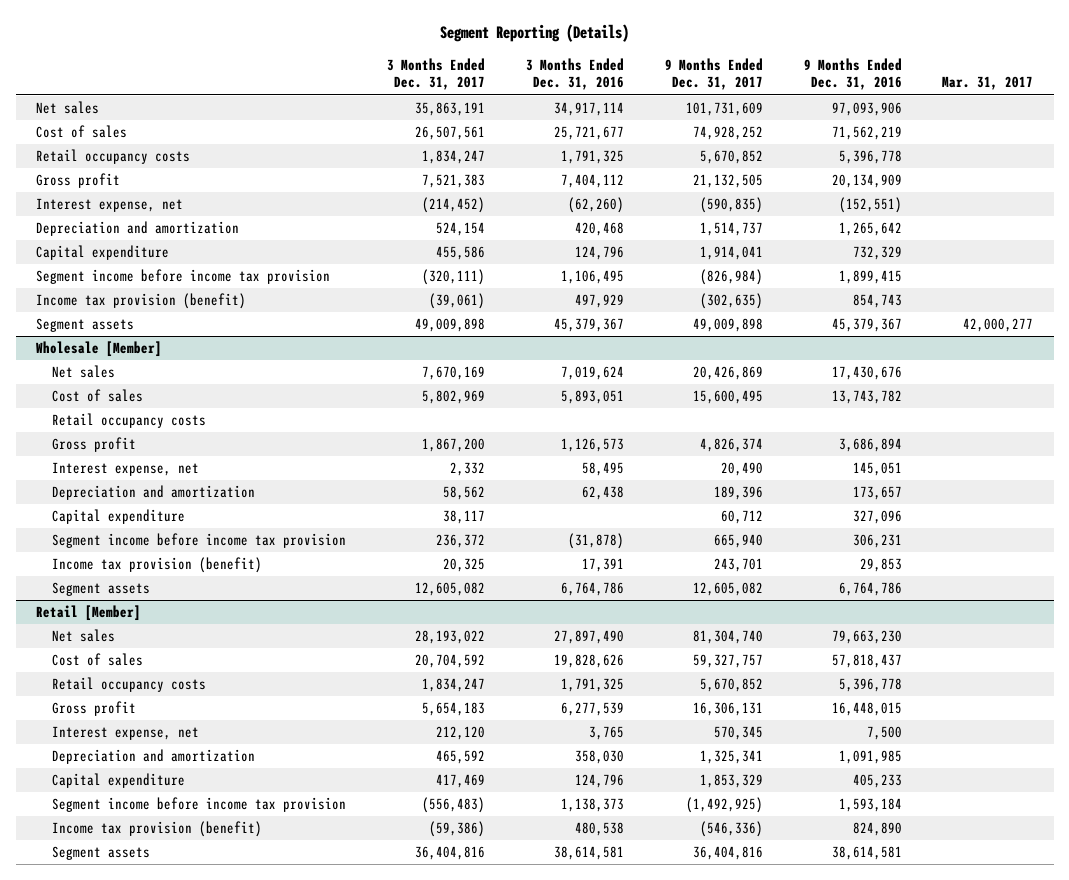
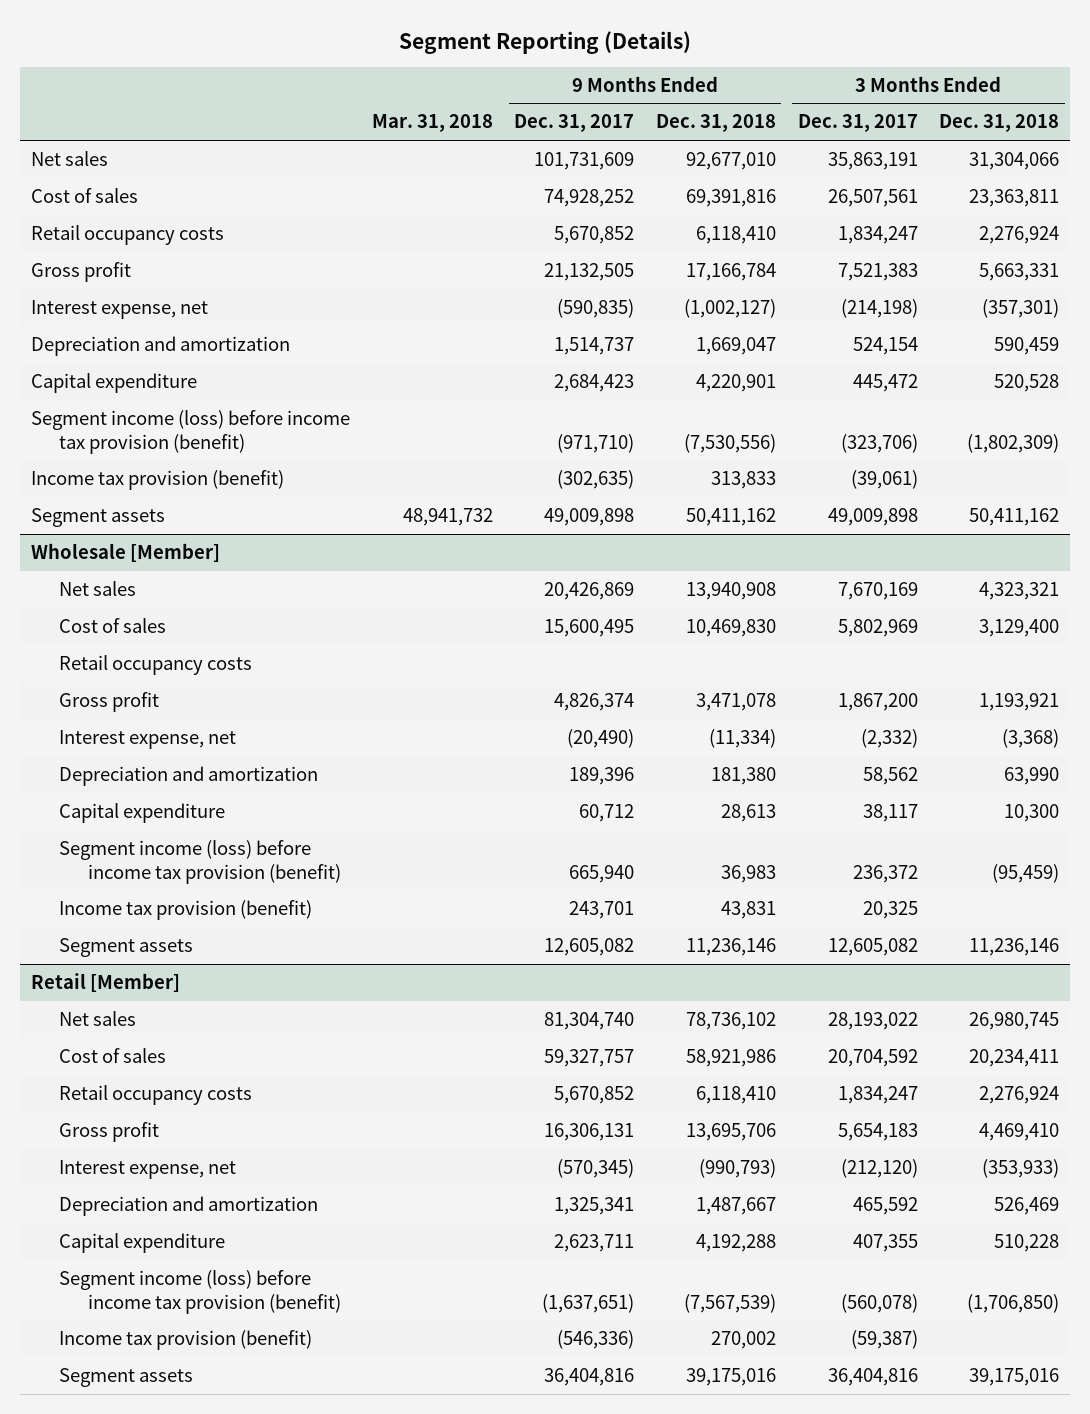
[525,57,624,91] 3 Months Ended Dec. 31, 2016 -> none
[803,57,902,91] 9 Months Ended Dec. 31, 2016 -> none
[942,76,1034,91] Mar. 31, 2017 -> none
none -> [371,114,493,133] Mar. 31, 2018
none -> [655,114,776,133] Dec. 31, 2018
none -> [939,114,1060,133] Dec. 31, 2018
[422,197,486,214] (214,452) -> [840,298,918,318] (214,198)
[436,246,486,261] 455,586 -> [852,373,918,392] 445,472
[699,246,763,261] 1,914,041 -> [554,373,635,392] 2,684,423
[36,269,331,285] Segment income before income tax provision -> [31,409,351,454] Segment income (loss) before income tax provision (benefit)
[422,269,486,286] (320,111) -> [840,433,918,453] (323,706)
[699,269,763,286] (826,984) -> [557,433,635,453] (971,710)
[450,462,486,477] 2,332 -> [860,728,918,748] (2,332)
[720,462,763,477] 20,490 -> [567,728,635,748] (20,490)
[52,533,347,549] Segment income before income tax provision -> [59,839,341,884] Segment income (loss) before income tax provision (benefit)
[436,726,486,741] 212,120 -> [840,1158,918,1178] (212,120)
[713,726,763,741] 570,345 -> [557,1158,635,1178] (570,345)
[436,774,486,789] 417,469 -> [852,1233,918,1252] 407,355
[699,774,763,789] 1,853,329 -> [554,1233,635,1252] 2,623,711
[52,797,347,813] Segment income before income tax provision -> [59,1269,341,1314] Segment income (loss) before income tax provision (benefit)
[422,797,486,814] (556,483) -> [840,1293,918,1313] (560,078)
[685,797,763,814] (1,492,925) -> [542,1293,635,1313] (1,637,651)
[429,821,486,838] (59,386) -> [850,1329,918,1349] (59,387)

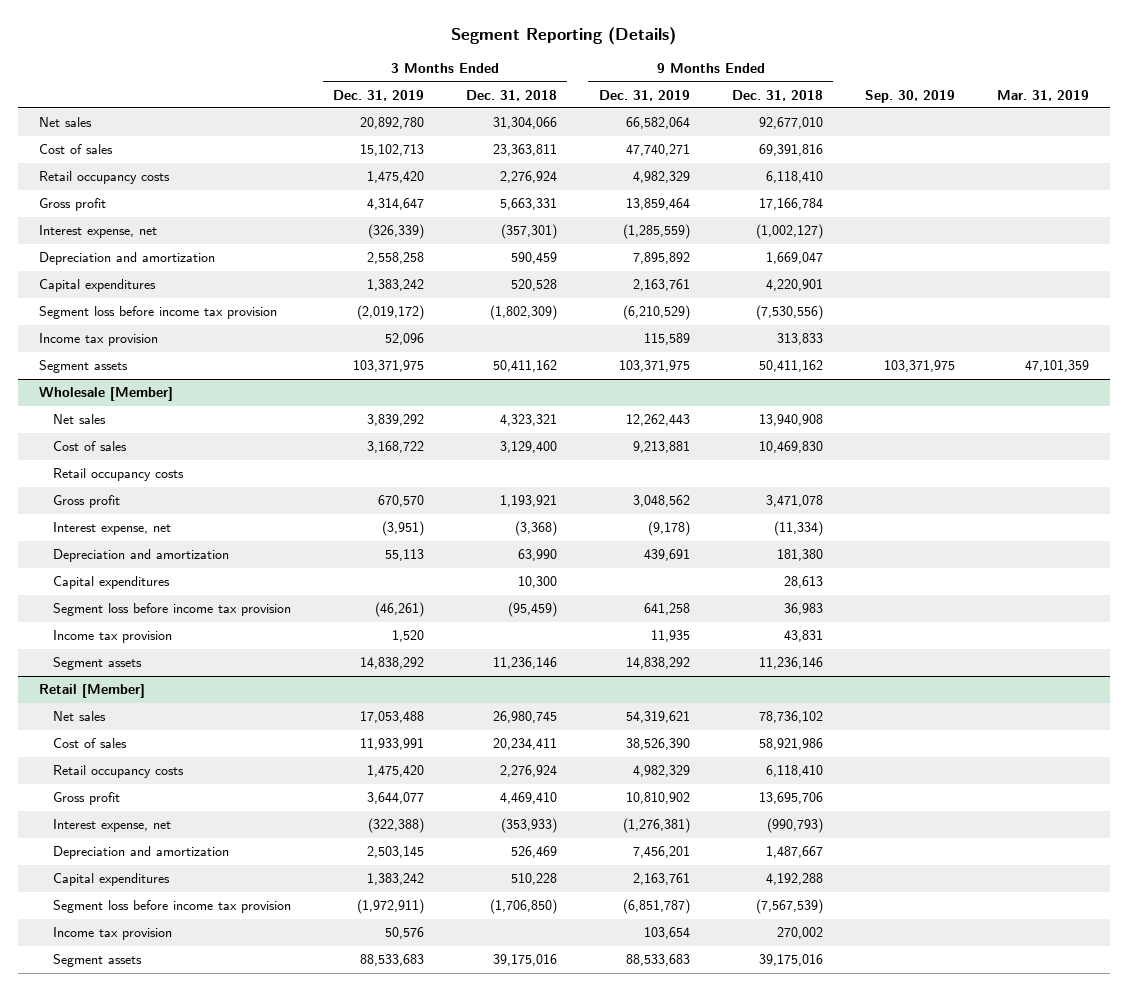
[371,114,493,133] Mar. 31, 2018 -> none
[514,114,635,133] Dec. 31, 2017 -> none
[797,114,918,133] Dec. 31, 2017 -> none
none -> [333,89,425,101] Dec. 31, 2019
none -> [598,89,690,101] Dec. 31, 2019
none -> [864,89,955,103] Sep. 30, 2019
none -> [996,89,1089,101] Mar. 31, 2019
[31,372,198,393] Capital expenditure -> [39,279,157,293] Capital expenditures
[31,409,351,454] Segment income (loss) before income tax provision (benefit) -> [39,306,278,320] Segment loss before income tax provision
[31,469,285,490] Income tax provision (benefit) -> [39,333,159,347] Income tax provision
[59,802,226,823] Capital expenditure -> [53,576,171,590] Capital expenditures
[59,839,341,884] Segment income (loss) before income tax provision (benefit) -> [53,603,292,617] Segment loss before income tax provision
[59,899,313,920] Income tax provision (benefit) -> [53,630,173,644] Income tax provision
[59,1232,226,1253] Capital expenditure -> [53,873,171,887] Capital expenditures
[59,1269,341,1314] Segment income (loss) before income tax provision (benefit) -> [53,900,292,914] Segment loss before income tax provision
[59,1329,313,1350] Income tax provision (benefit) -> [53,927,173,941] Income tax provision

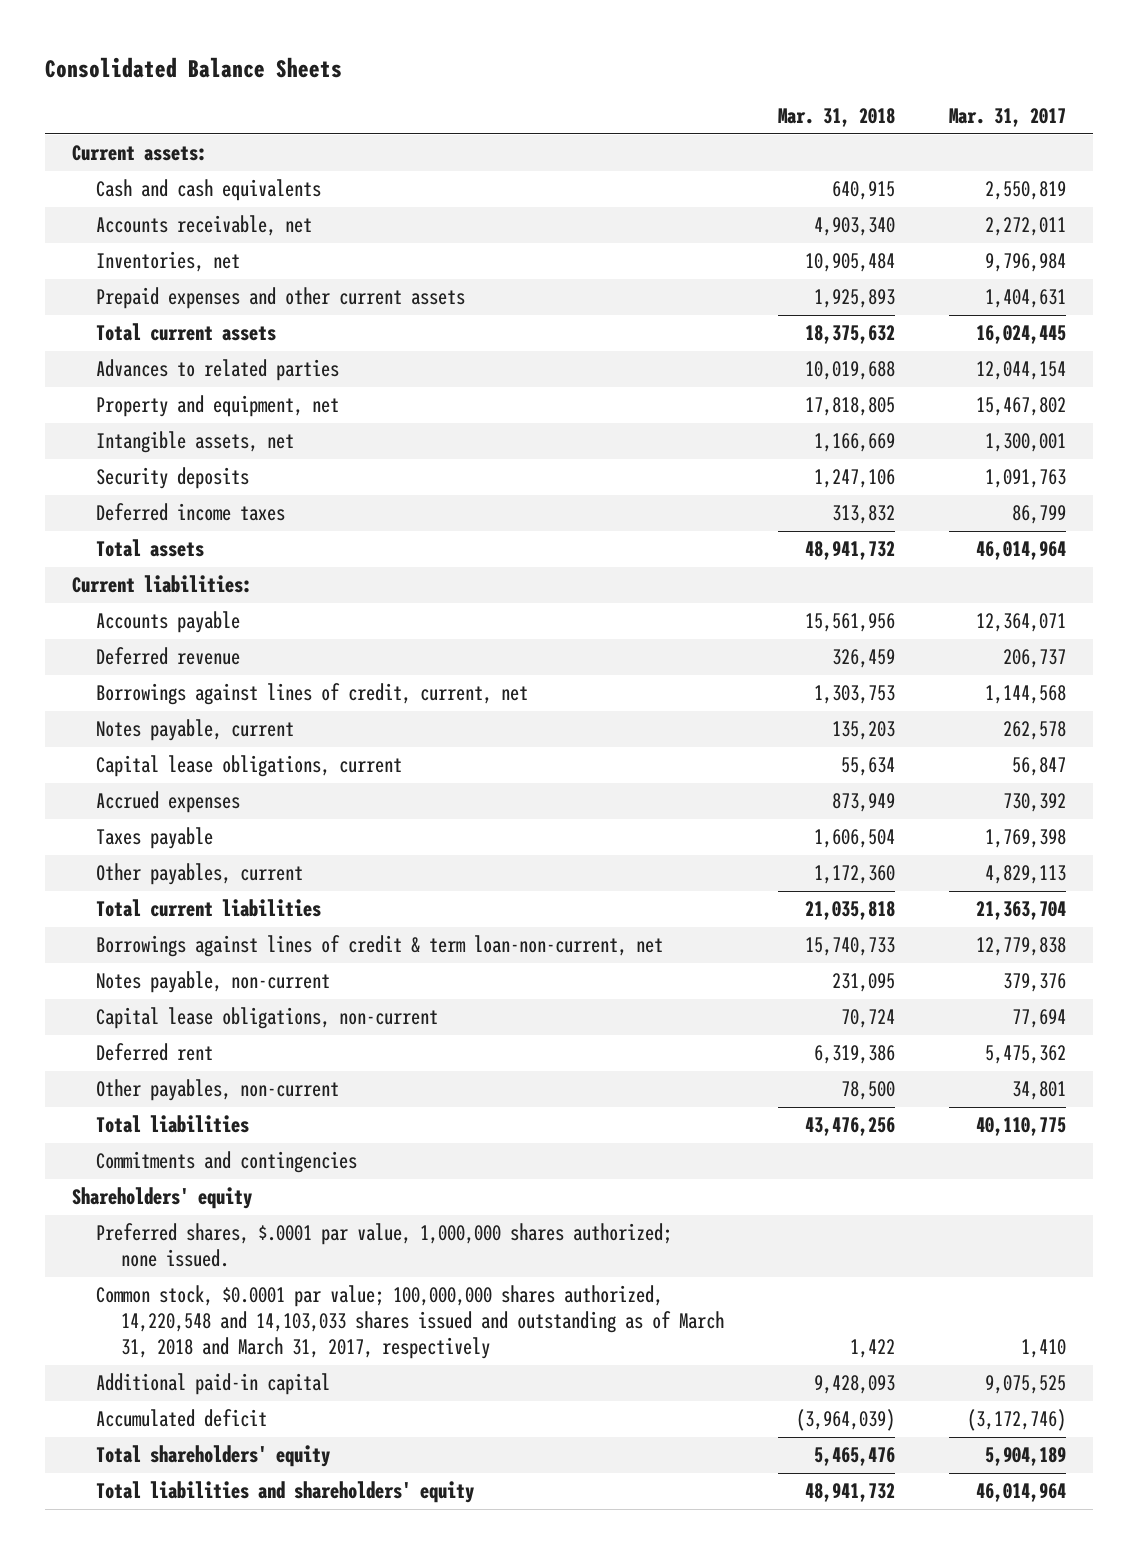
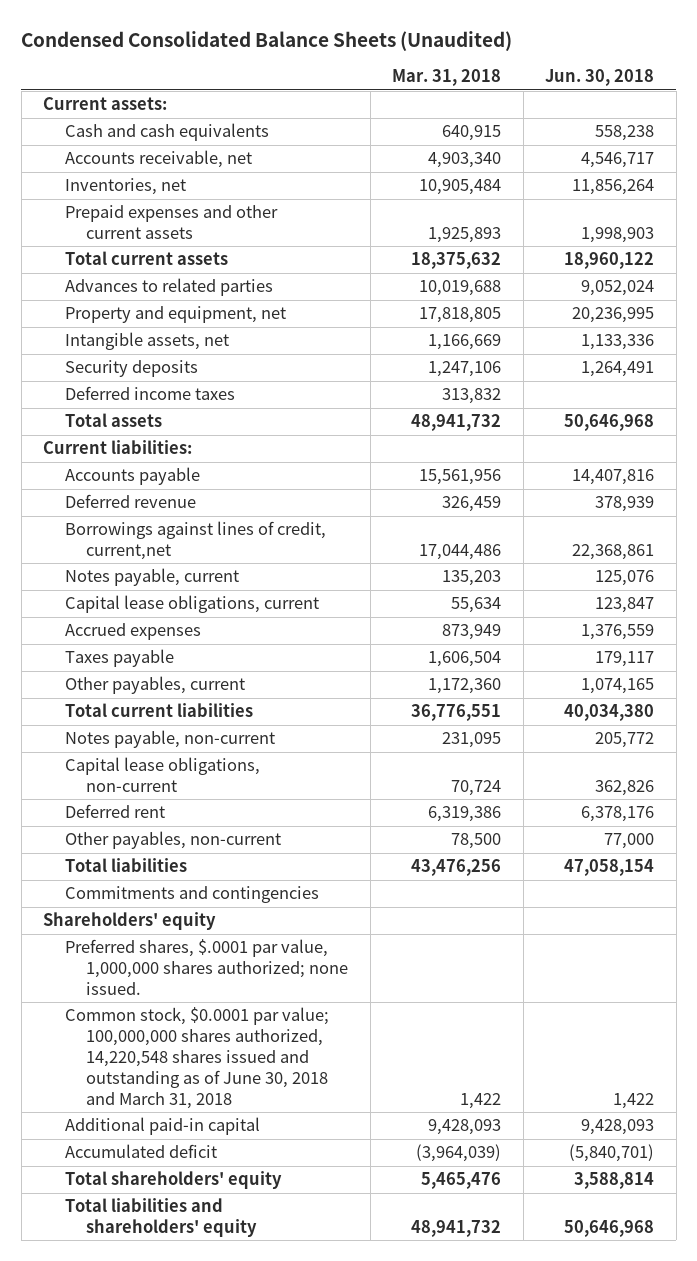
[44,56,342,78] Consolidated Balance Sheets -> [21,30,513,51] Condensed Consolidated Balance Sheets (Unaudited)
[949,108,1067,128] Mar. 31, 2017 -> none
none -> [545,69,655,87] Jun. 30, 2018
[96,683,529,706] Borrowings against lines of credit, current, net -> [64,521,326,561] Borrowings against lines of credit, current,net
[813,685,895,705] 1,303,753 -> [419,544,502,561] 17,044,486
[96,935,664,958] Borrowings against lines of credit & term loan-non-current, net -> none
[804,901,895,921] 21,035,818 -> [411,704,502,722] 36,776,551
[96,1285,724,1360] Common stock, $0.0001 par value; 100,000,000 shares authorized, 14,220,548 and 14,103,033 shares issued and outstanding as of March 31, 2018 and March 31, 2017, respectively -> [64,1007,329,1109] Common stock, $0.0001 par value; 100,000,000 shares authorized, 14,220,548 shares issued and outstanding as of June 30, 2018 and March 31, 2018

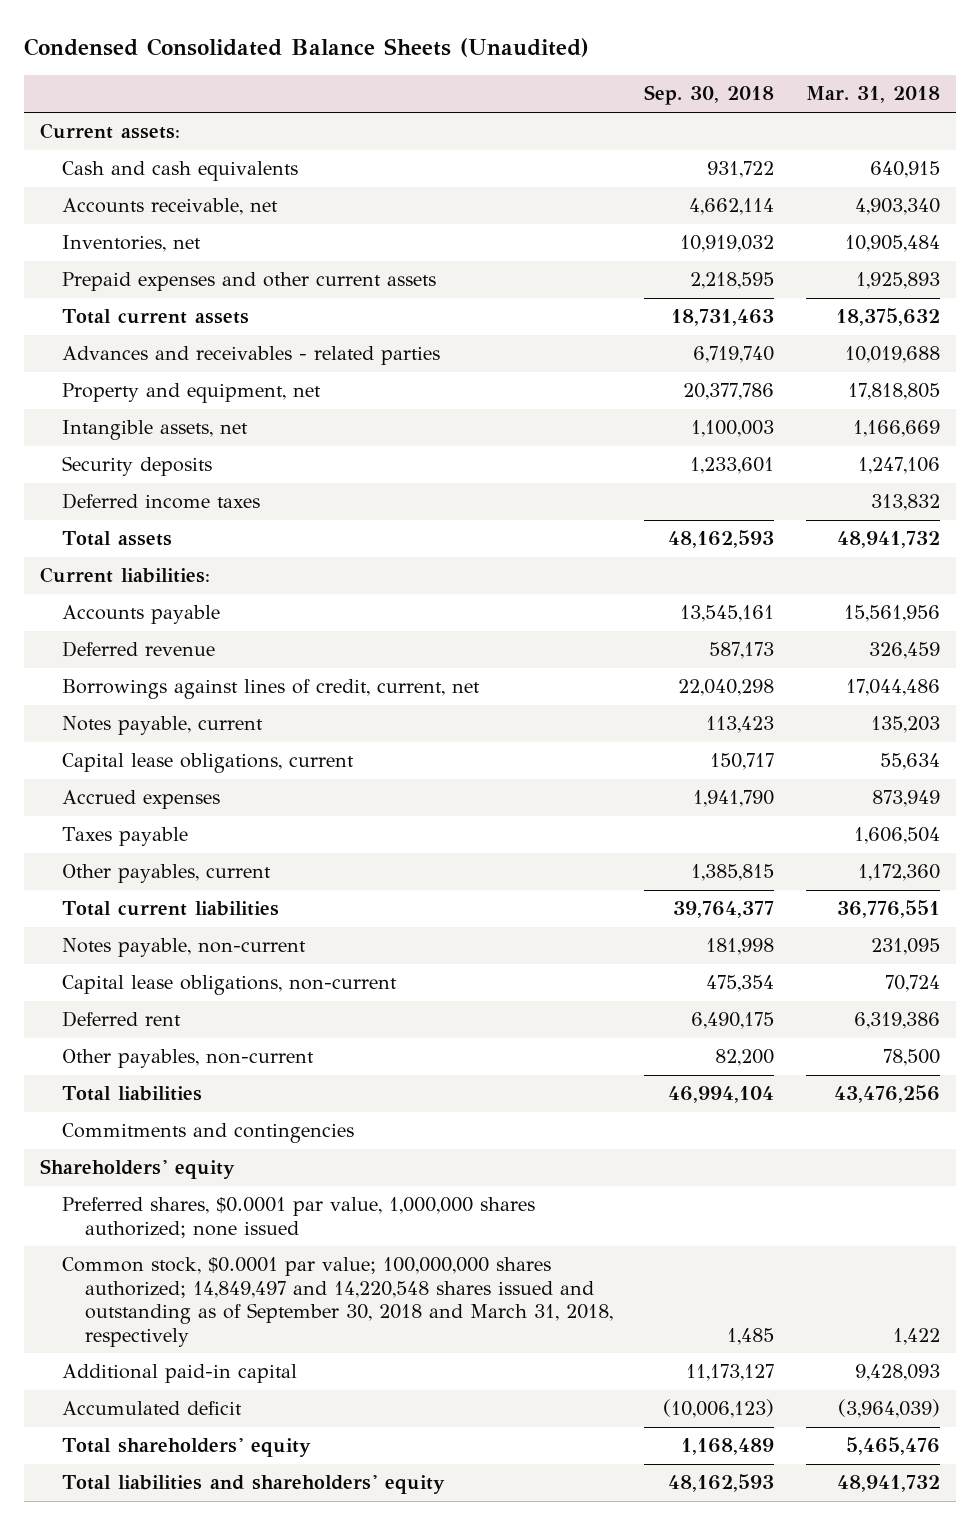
[545,69,655,87] Jun. 30, 2018 -> none
none -> [644,85,775,106] Sep. 30, 2018
[64,278,273,297] Advances to related parties -> [62,346,441,366] Advances and receivables - related parties
[64,521,326,561] Borrowings against lines of credit, current,net -> [62,679,481,700] Borrowings against lines of credit, current, net
[64,939,349,995] Preferred shares, $.0001 par value, 1,000,000 shares authorized; none issued. -> [62,1197,536,1238] Preferred shares, $0.0001 par value, 1,000,000 shares authorized; none issued
[64,1007,329,1109] Common stock, $0.0001 par value; 100,000,000 shares authorized, 14,220,548 shares issued and outstanding as of June 30, 2018 and March 31, 2018 -> [62,1257,613,1347] Common stock, $0.0001 par value; 100,000,000 shares authorized; 14,849,497 and 14,220,548 shares issued and outstanding as of September 30, 2018 and March 31, 2018, respectively

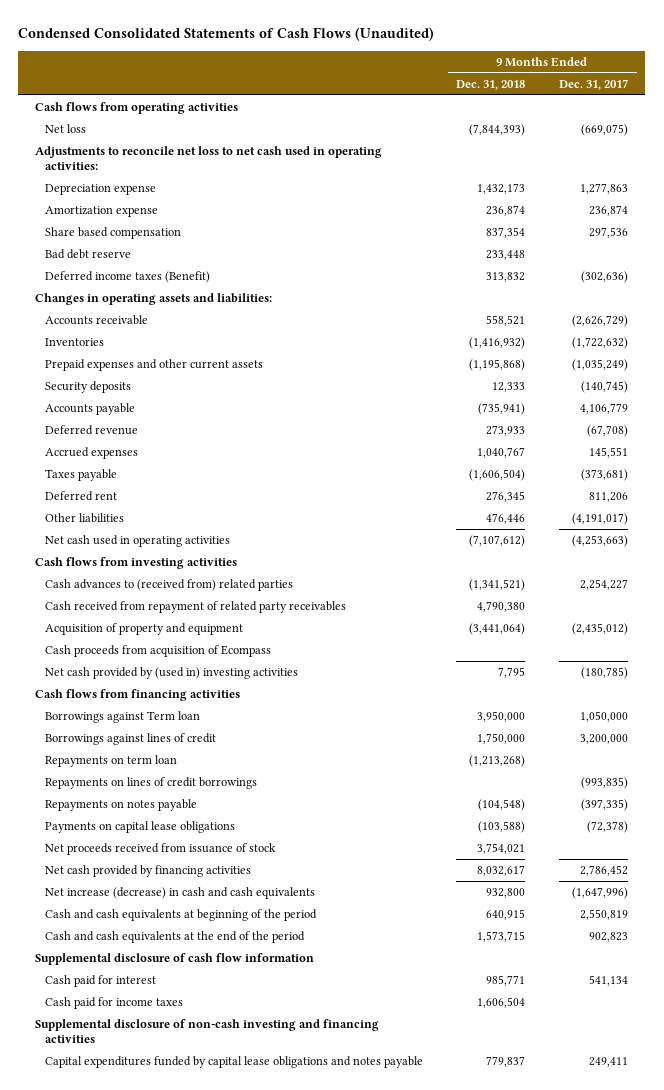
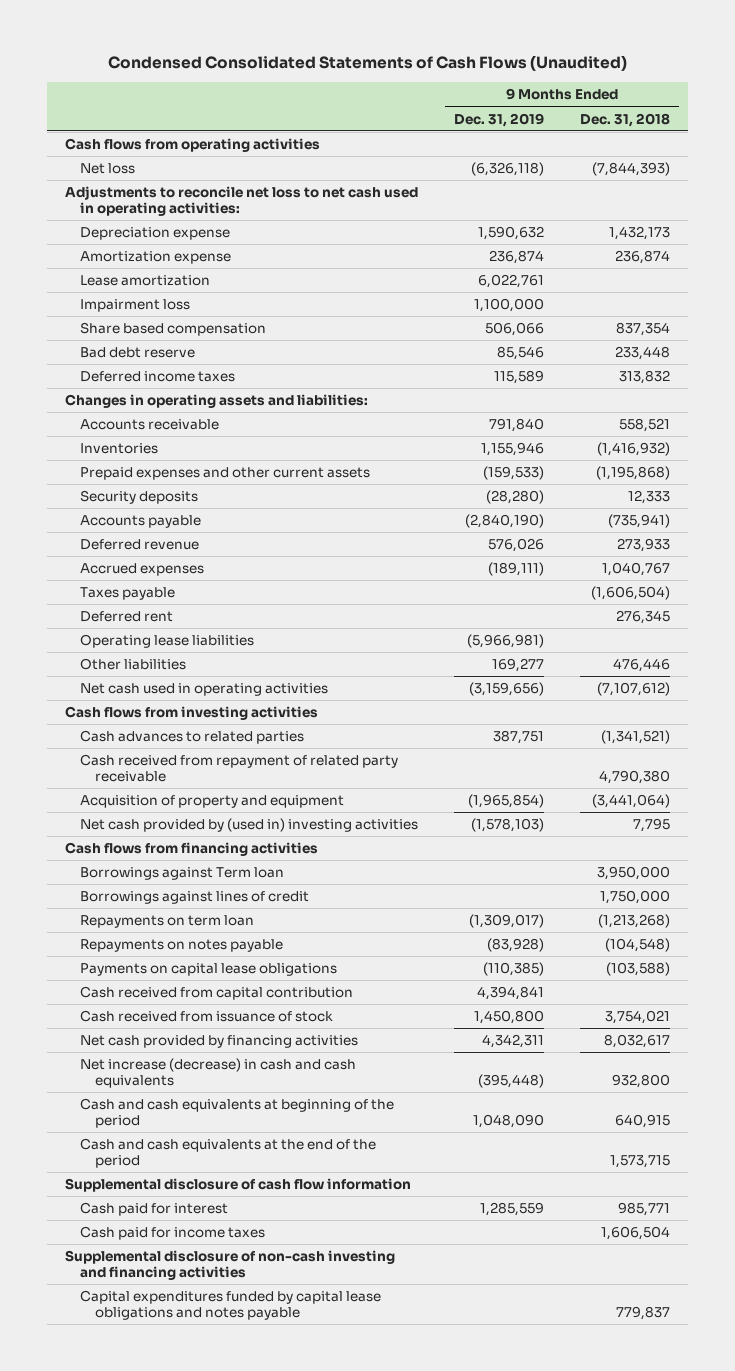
[559,78,629,90] Dec. 31, 2017 -> none
none -> [454,112,545,127] Dec. 31, 2019
none -> [80,275,211,287] Lease amortization
none -> [80,299,191,313] Impairment loss
[44,271,210,284] Deferred income taxes (Benefit) -> [80,371,236,383] Deferred income taxes
none -> [80,634,255,649] Operating lease liabilities
[44,579,293,592] Cash advances to (received from) related parties -> [80,730,305,745] Cash advances to related parties
[44,601,346,614] Cash received from repayment of related party receivables -> [80,754,399,783] Cash received from repayment of related party receivable
[44,645,271,658] Cash proceeds from acquisition of Ecompass -> none
[44,777,257,790] Repayments on lines of credit borrowings -> none
none -> [80,986,354,1001] Cash received from capital contribution
[44,843,276,856] Net proceeds received from issuance of stock -> [80,1010,334,1023] Cash received from issuance of stock

